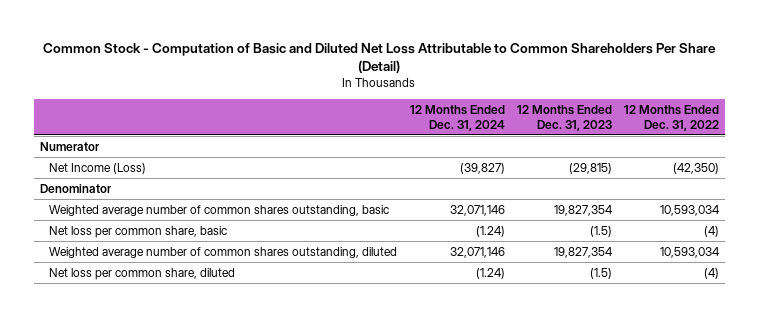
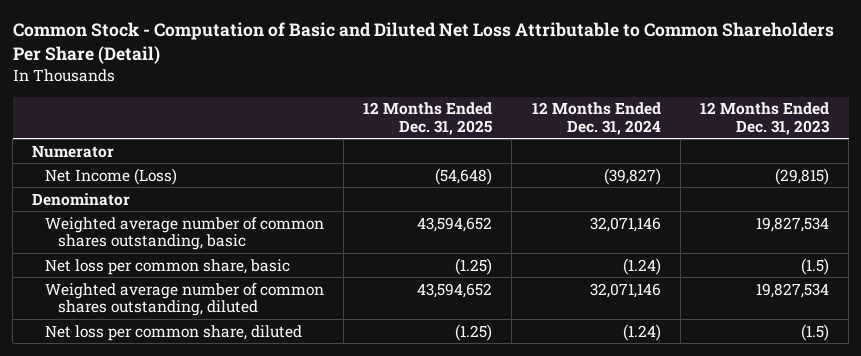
[623,104,719,131] 12 Months Ended Dec. 31, 2022 -> none
none -> [363,102,493,135] 12 Months Ended Dec. 31, 2025
[553,204,613,216] 19,827,354 -> [755,216,829,232] 19,827,534
[553,246,613,258] 19,827,354 -> [755,282,829,298] 19,827,534

